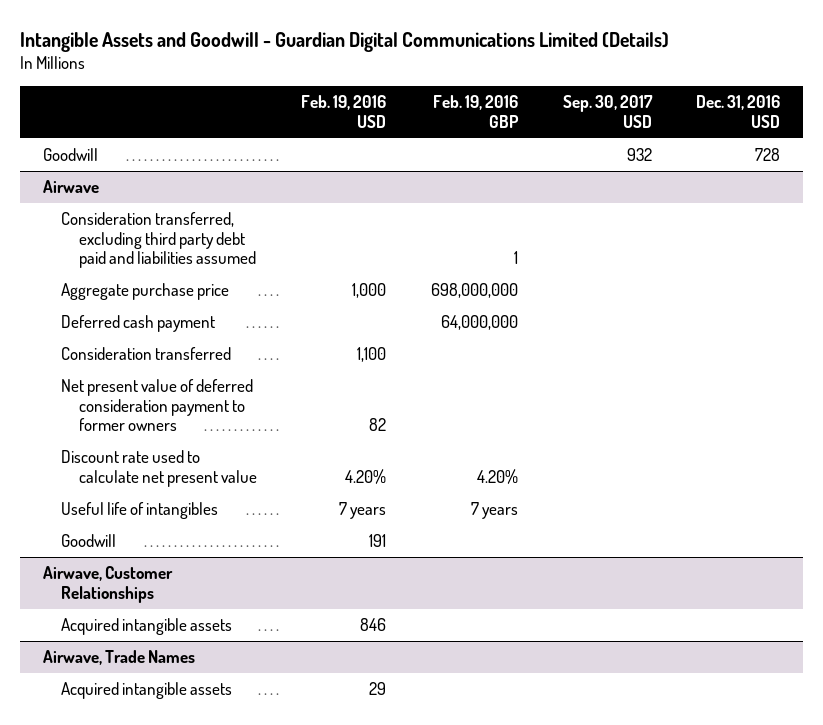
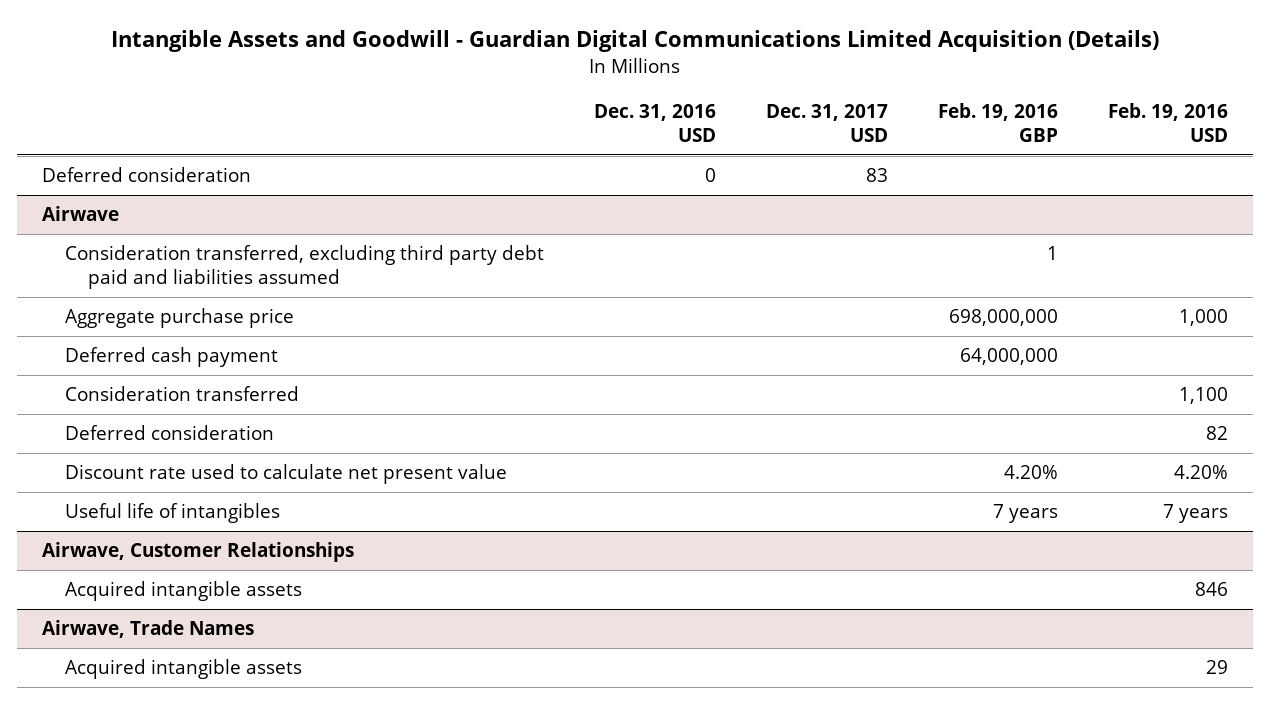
[20,31,670,52] Intangible Assets and Goodwill - Guardian Digital Communications Limited (Details) -> [111,29,1160,52] Intangible Assets and Goodwill - Guardian Digital Communications Limited Acquisition (Details)
[562,95,653,128] Sep. 30, 2017 USD -> none
none -> [766,104,889,142] Dec. 31, 2017 USD
[42,148,98,162] Goodwill -> none
none -> [41,167,251,183] Deferred consideration
[60,379,253,432] Net present value of deferred consideration payment to former owners -> [64,425,274,441] Deferred consideration
[60,534,116,548] Goodwill -> none

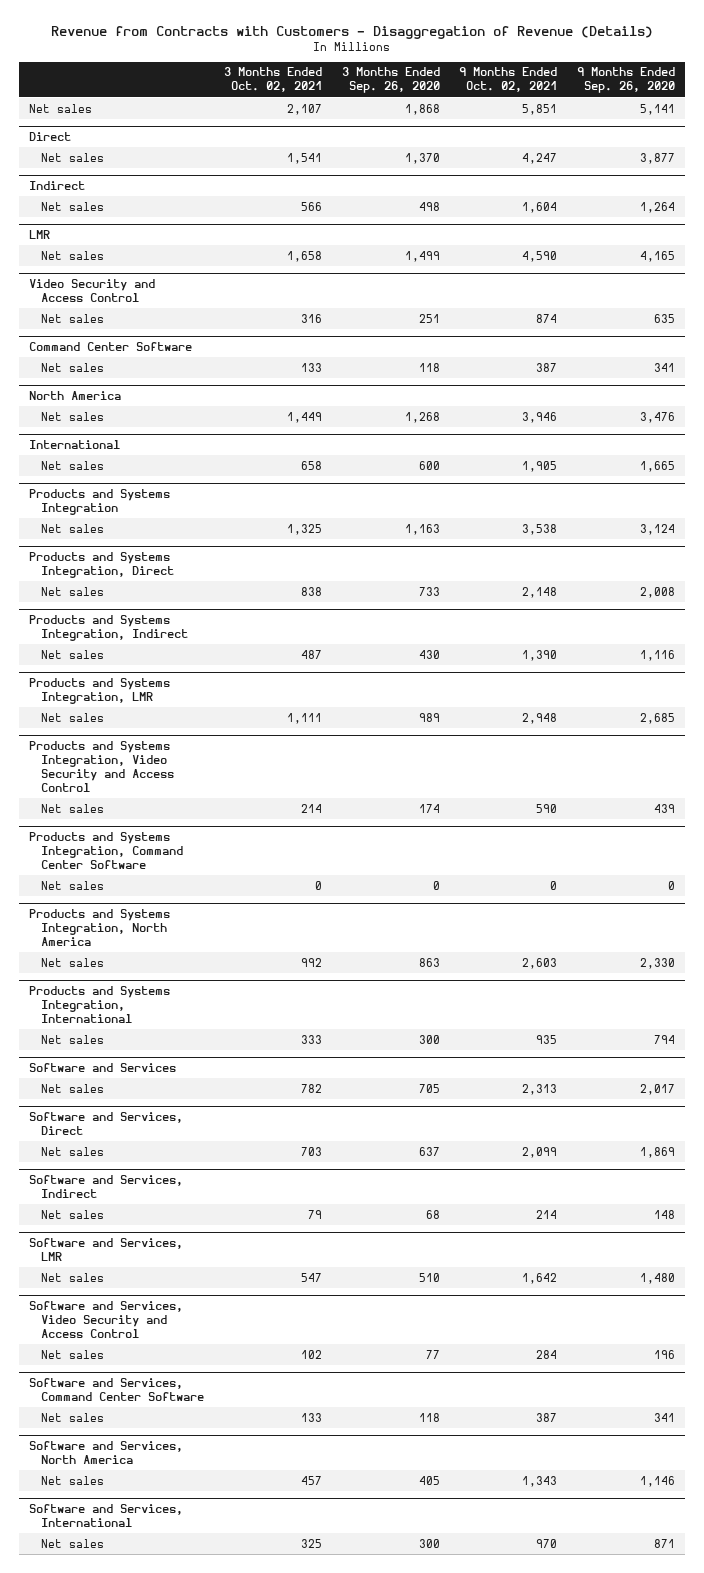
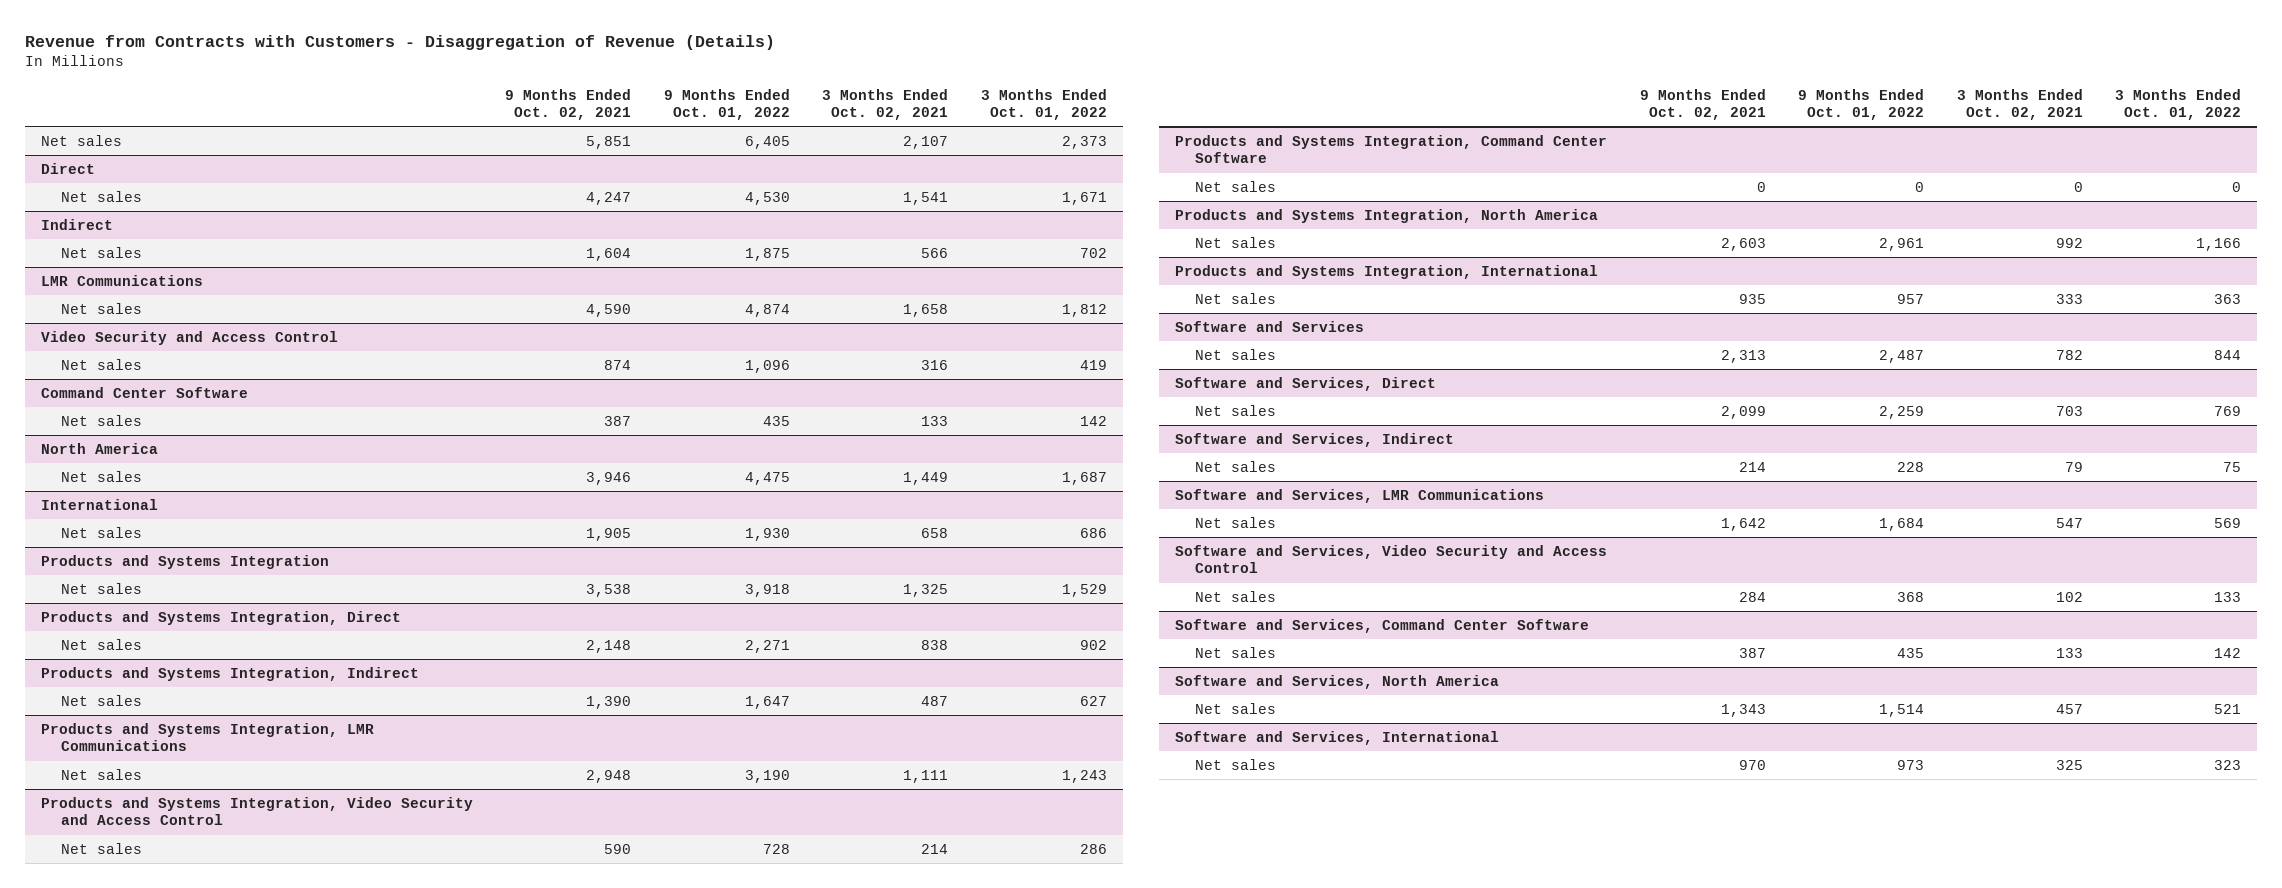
[341,67,440,94] 3 Months Ended Sep. 26, 2020 -> none
[577,67,676,94] 9 Months Ended Sep. 26, 2020 -> none
none -> [663,88,790,121] 9 Months Ended Oct. 01, 2022
none -> [980,88,1107,121] 3 Months Ended Oct. 01, 2022
[28,229,50,239] LMR -> [40,274,203,286] LMR Communications
[28,677,170,704] Products and Systems Integration, LMR -> [40,722,374,752] Products and Systems Integration, LMR Communications
[28,1237,183,1261] Software and Services, LMR -> [1175,488,1545,503] Software and Services, LMR Communications

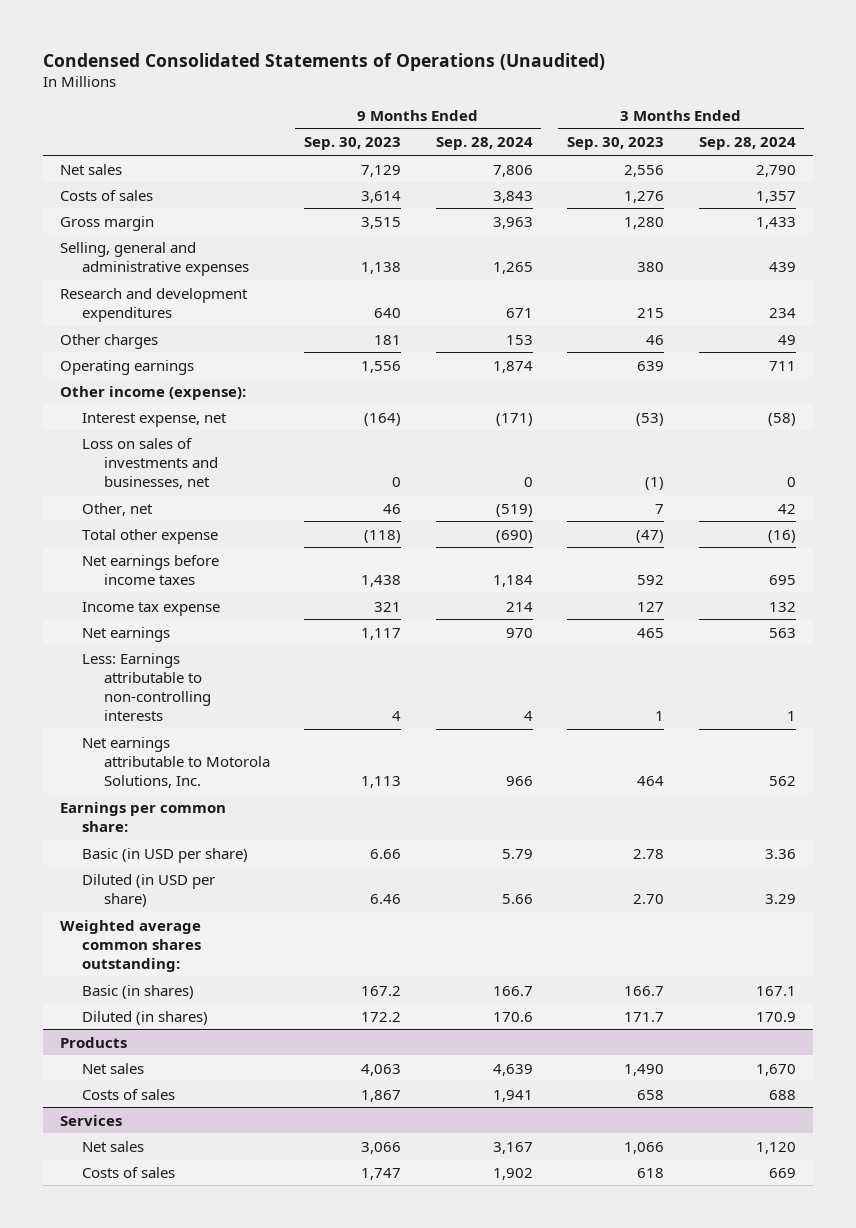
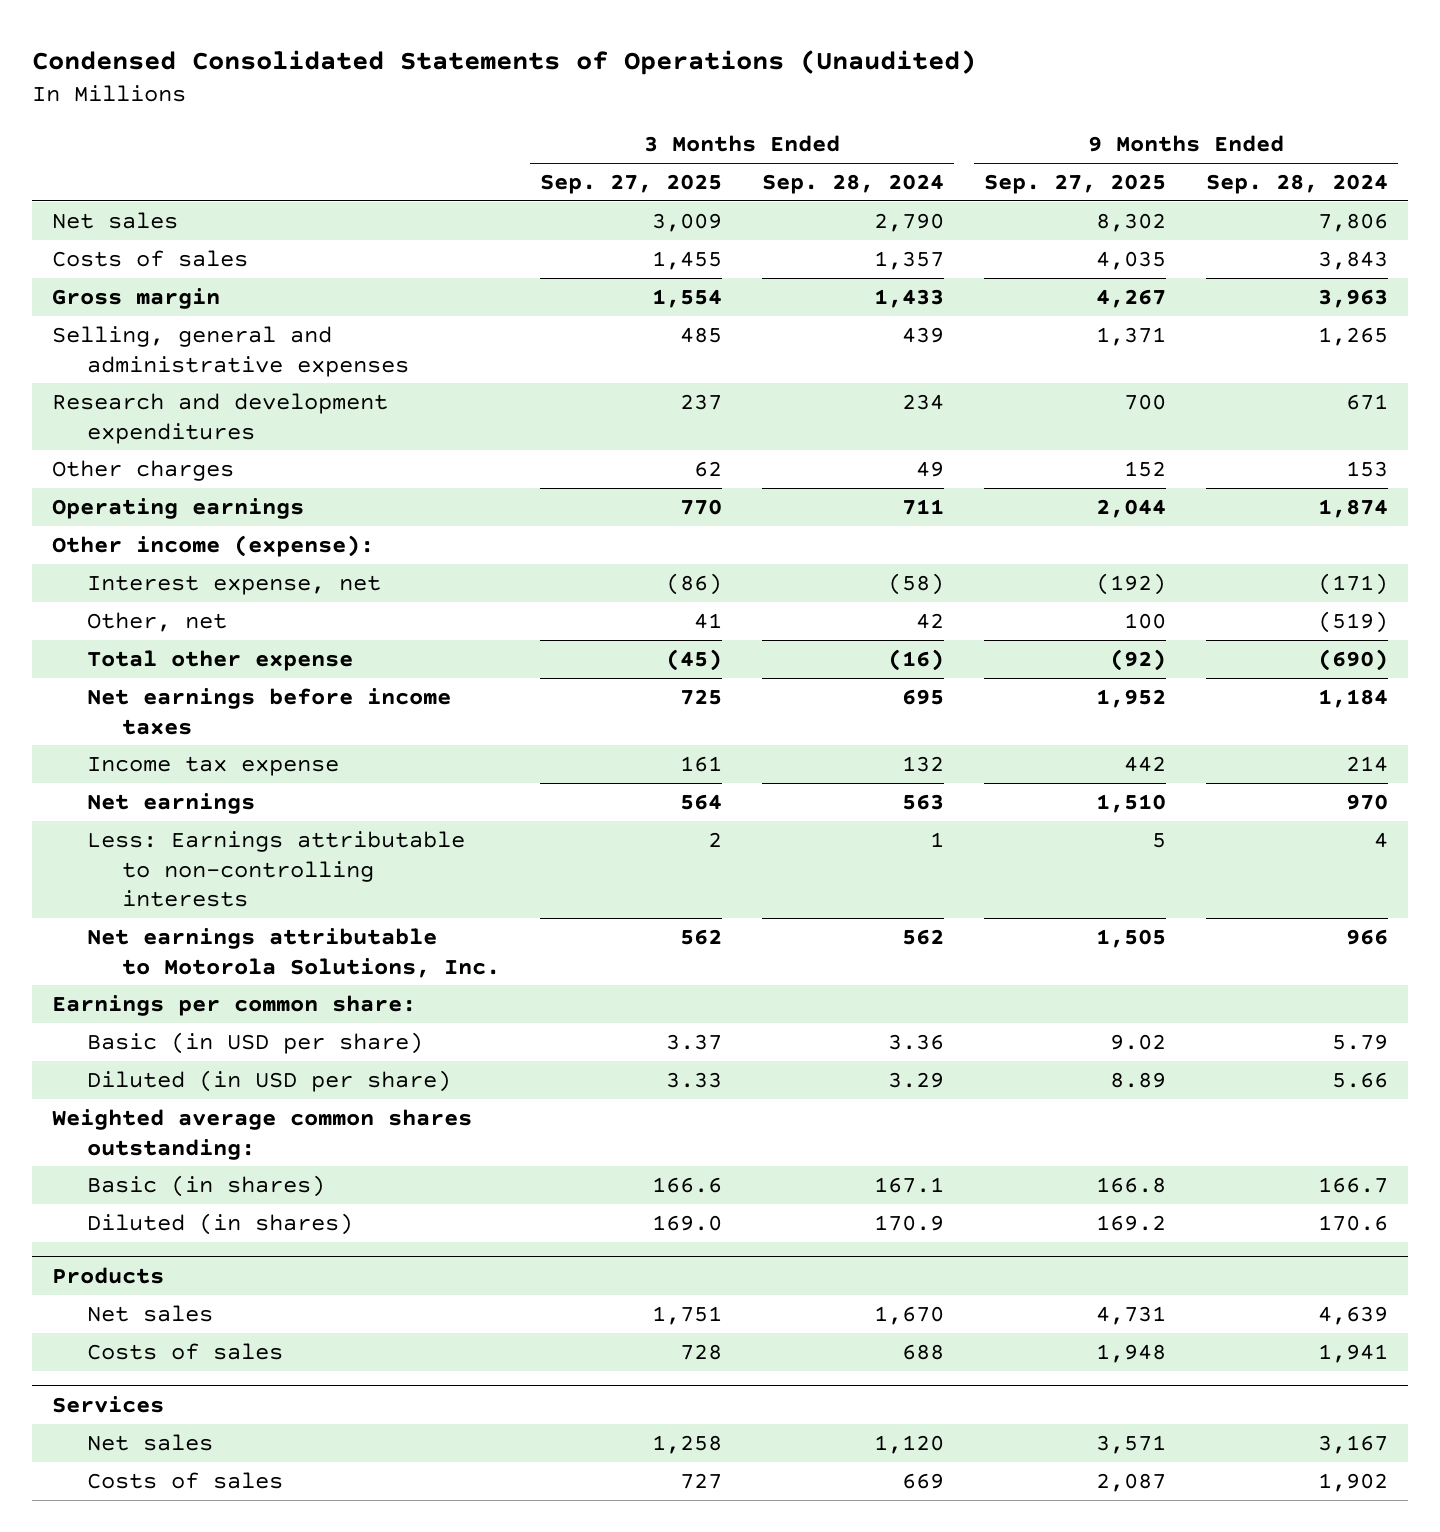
[304,137,402,151] Sep. 30, 2023 -> none
[567,137,665,151] Sep. 30, 2023 -> none
none -> [540,174,723,195] Sep. 27, 2025
none -> [984,174,1167,195] Sep. 27, 2025
[82,437,218,490] Loss on sales of investments and businesses, net -> none

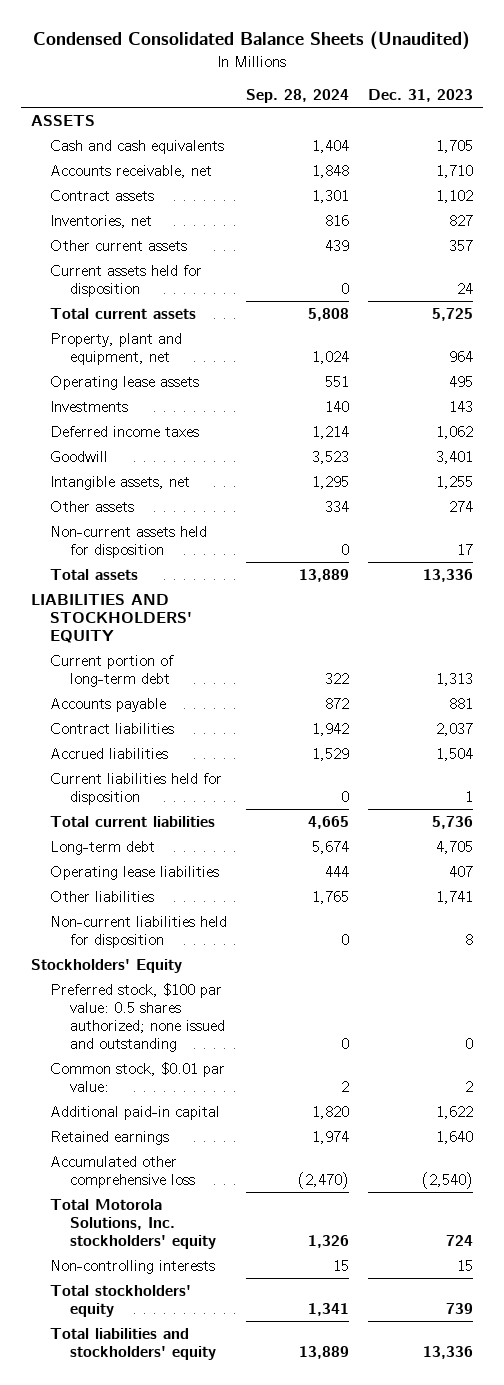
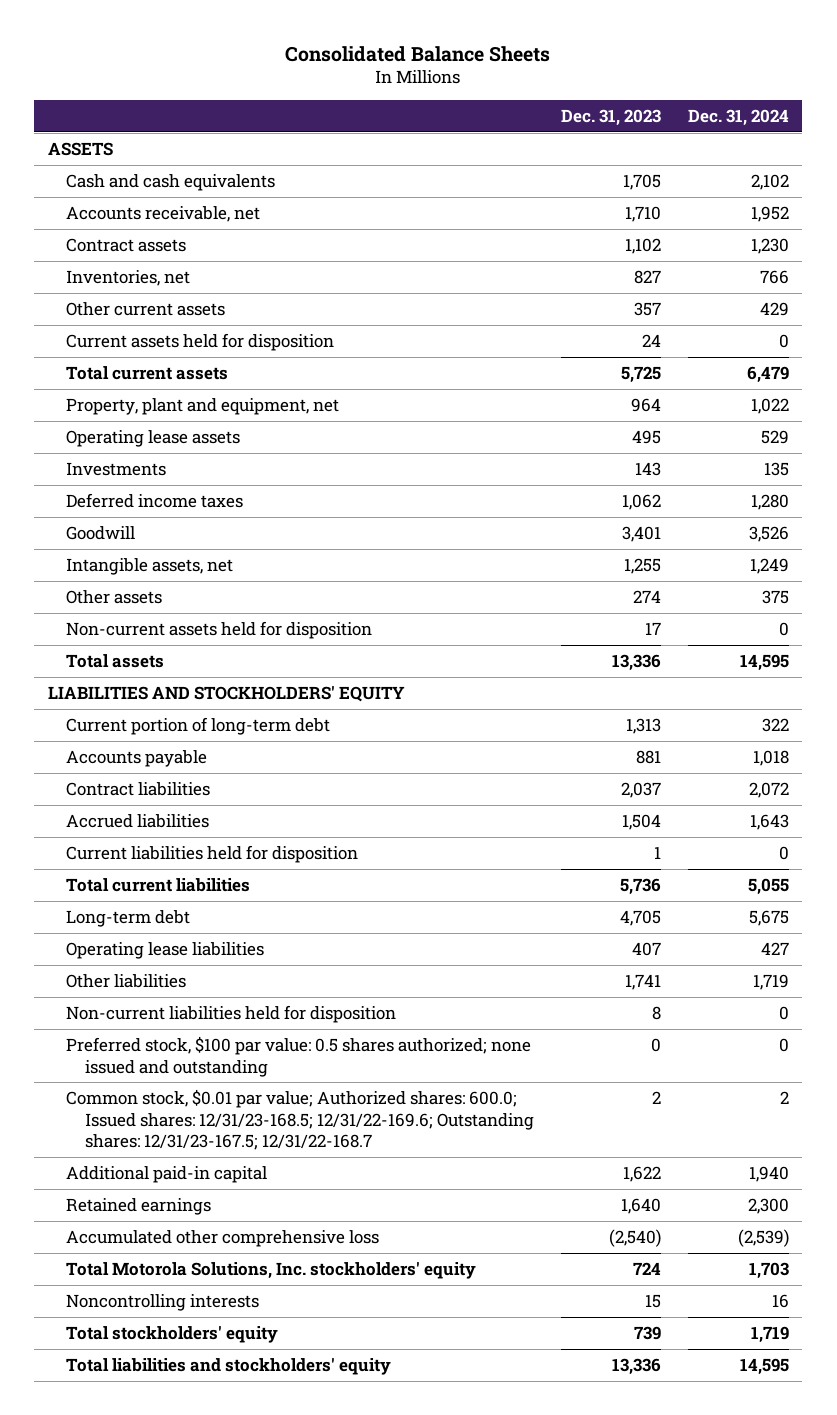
[32,31,470,51] Condensed Consolidated Balance Sheets (Unaudited) -> [285,45,551,62] Consolidated Balance Sheets
[246,89,350,104] Sep. 28, 2024 -> none
none -> [687,109,789,127] Dec. 31, 2024
[30,958,182,973] Stockholders' Equity -> none
[50,1061,226,1092] Common stock, $0.01 par value: -> [66,1088,534,1151] Common stock, $0.01 par value; Authorized shares: 600.0; Issued shares: 12/31/23-168.5; 12/31/22-169.6; Outstanding shares: 12/31/23-167.5; 12/31/22-168.7
[50,1259,216,1274] Non-controlling interests -> [66,1293,260,1311] Noncontrolling interests

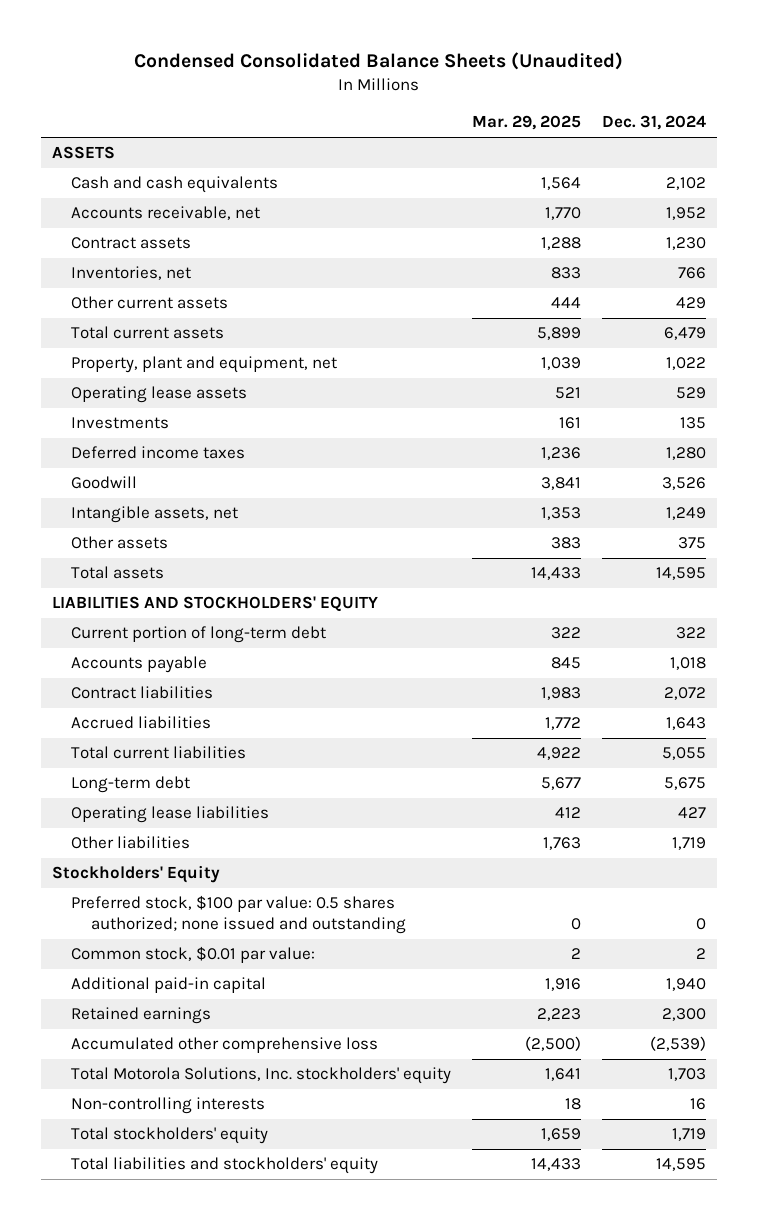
[285,45,551,62] Consolidated Balance Sheets -> [133,52,623,71] Condensed Consolidated Balance Sheets (Unaudited)
[560,109,661,127] Dec. 31, 2023 -> none
none -> [472,115,582,131] Mar. 29, 2025
[66,332,335,351] Current assets held for disposition -> none
[66,620,373,639] Non-current assets held for disposition -> none
[66,844,359,863] Current liabilities held for disposition -> none
[66,1004,397,1023] Non-current liabilities held for disposition -> none
none -> [51,865,220,884] Stockholders' Equity
[66,1088,534,1151] Common stock, $0.01 par value; Authorized shares: 600.0; Issued shares: 12/31/23-168.5; 12/31/22-169.6; Outstanding shares: 12/31/23-167.5; 12/31/22-168.7 -> [71,946,316,964] Common stock, $0.01 par value:
[66,1293,260,1311] Noncontrolling interests -> [71,1097,266,1115] Non-controlling interests

